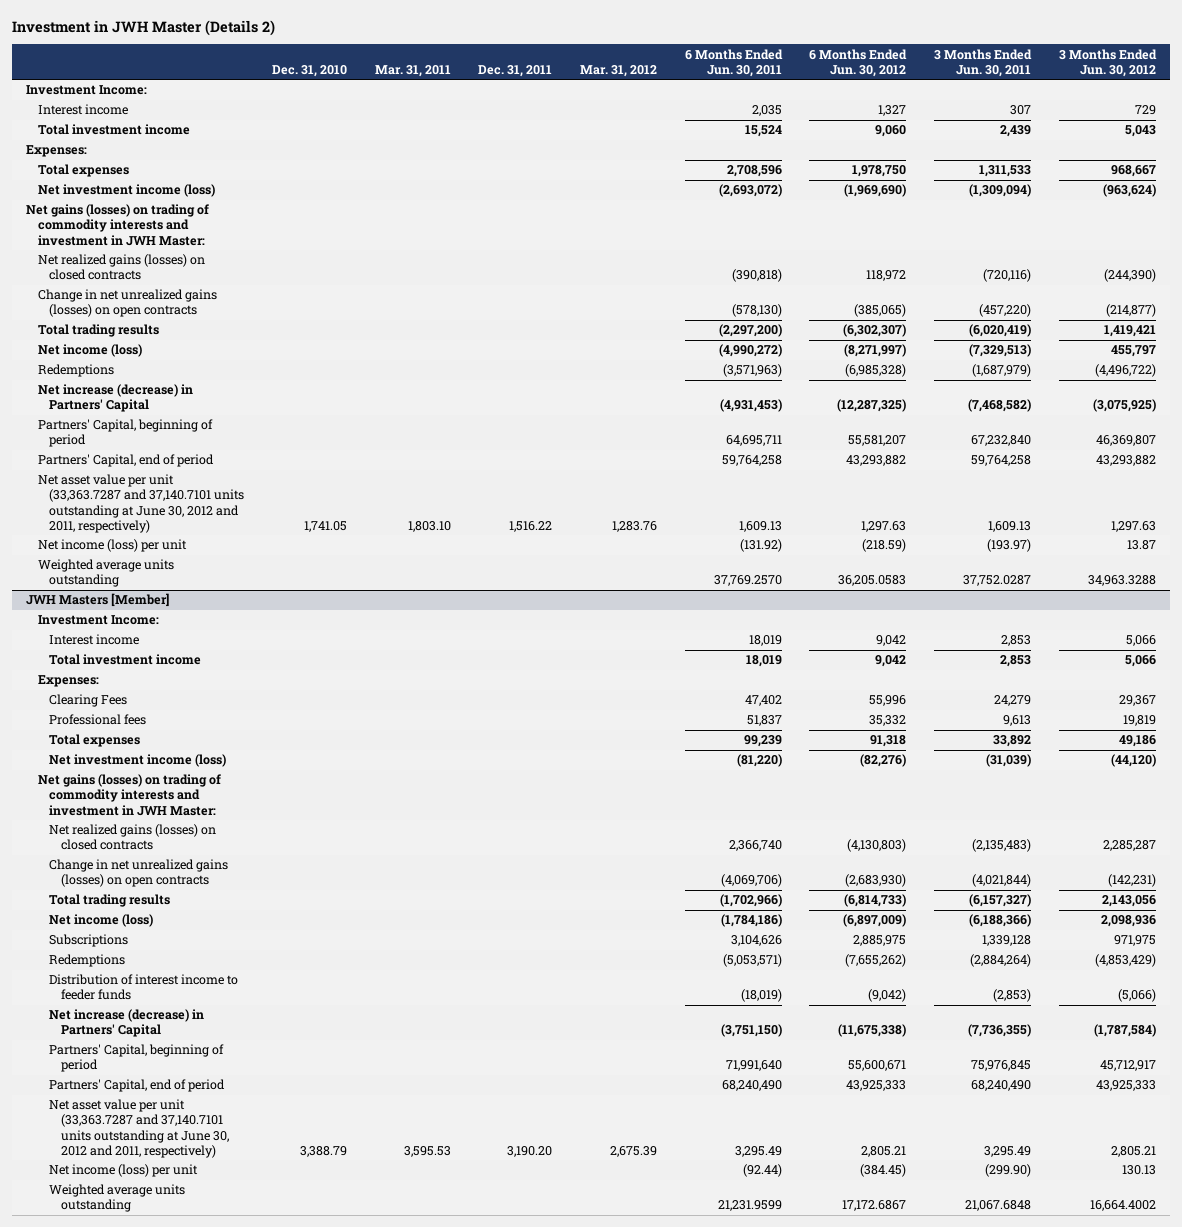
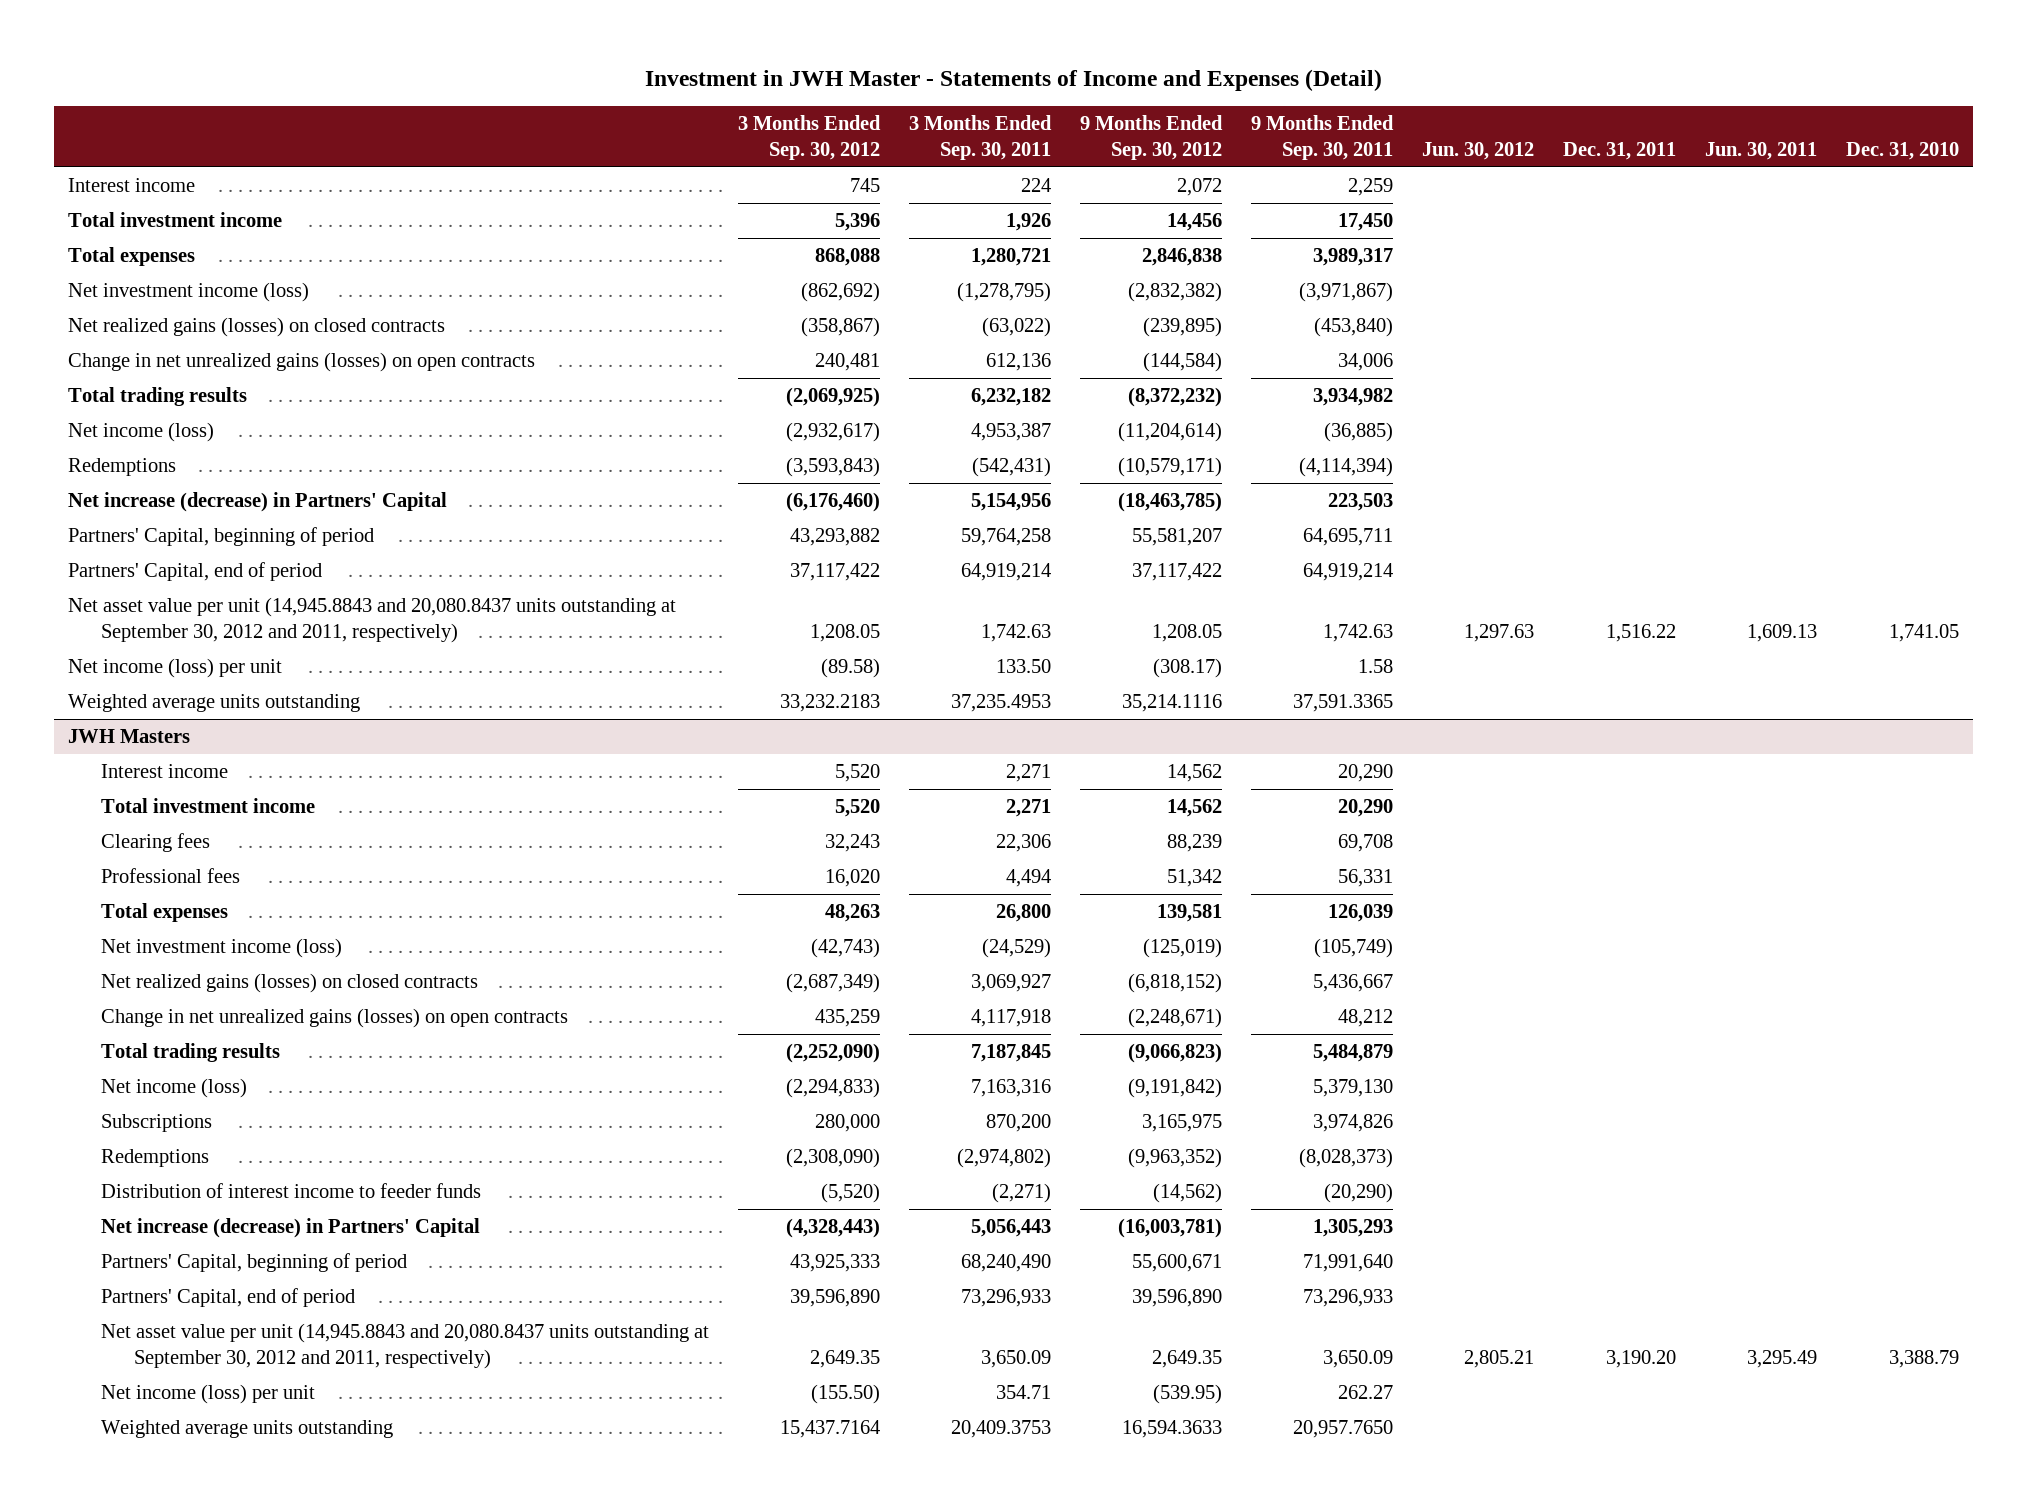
[12,19,276,36] Investment in JWH Master (Details 2) -> [644,68,1382,91] Investment in JWH Master - Statements of Income and Expenses (Detail)
[374,64,451,77] Mar. 31, 2011 -> none
[580,64,658,77] Mar. 31, 2012 -> none
[684,48,783,77] 6 Months Ended Jun. 30, 2011 -> none
[809,48,908,77] 6 Months Ended Jun. 30, 2012 -> none
[934,48,1033,77] 3 Months Ended Jun. 30, 2011 -> none
[1058,48,1157,77] 3 Months Ended Jun. 30, 2012 -> none
none -> [737,115,881,161] 3 Months Ended Sep. 30, 2012
none -> [908,115,1052,161] 3 Months Ended Sep. 30, 2011
none -> [1079,115,1223,161] 9 Months Ended Sep. 30, 2012
none -> [1250,115,1394,161] 9 Months Ended Sep. 30, 2011
none -> [1421,142,1534,161] Jun. 30, 2012
none -> [1704,142,1817,161] Jun. 30, 2011
[26,85,148,96] Investment Income: -> none
[26,145,88,158] Expenses: -> none
[26,204,210,246] Net gains (losses) on trading of commodity interests and investment in JWH Master: -> none
[37,474,245,533] Net asset value per unit (33,363.7287 and 37,140.7101 units outstanding at June 30, 2012 and 2011, respectively) -> [68,597,677,644] Net asset value per unit (14,945.8843 and 20,080.8437 units outstanding at September 30, 2012 and 2011, respectively)
[37,615,159,626] Investment Income: -> none
[26,593,170,608] JWH Masters [Member] -> [68,729,191,744] JWH Masters
[37,675,99,688] Expenses: -> none
[49,694,128,708] Clearing Fees -> [100,833,210,853] Clearing fees
[37,774,221,816] Net gains (losses) on trading of commodity interests and investment in JWH Master: -> none
[49,1099,229,1158] Net asset value per unit (33,363.7287 and 37,140.7101 units outstanding at June 30, 2012 and 2011, respectively) -> [100,1323,709,1370] Net asset value per unit (14,945.8843 and 20,080.8437 units outstanding at September 30, 2012 and 2011, respectively)

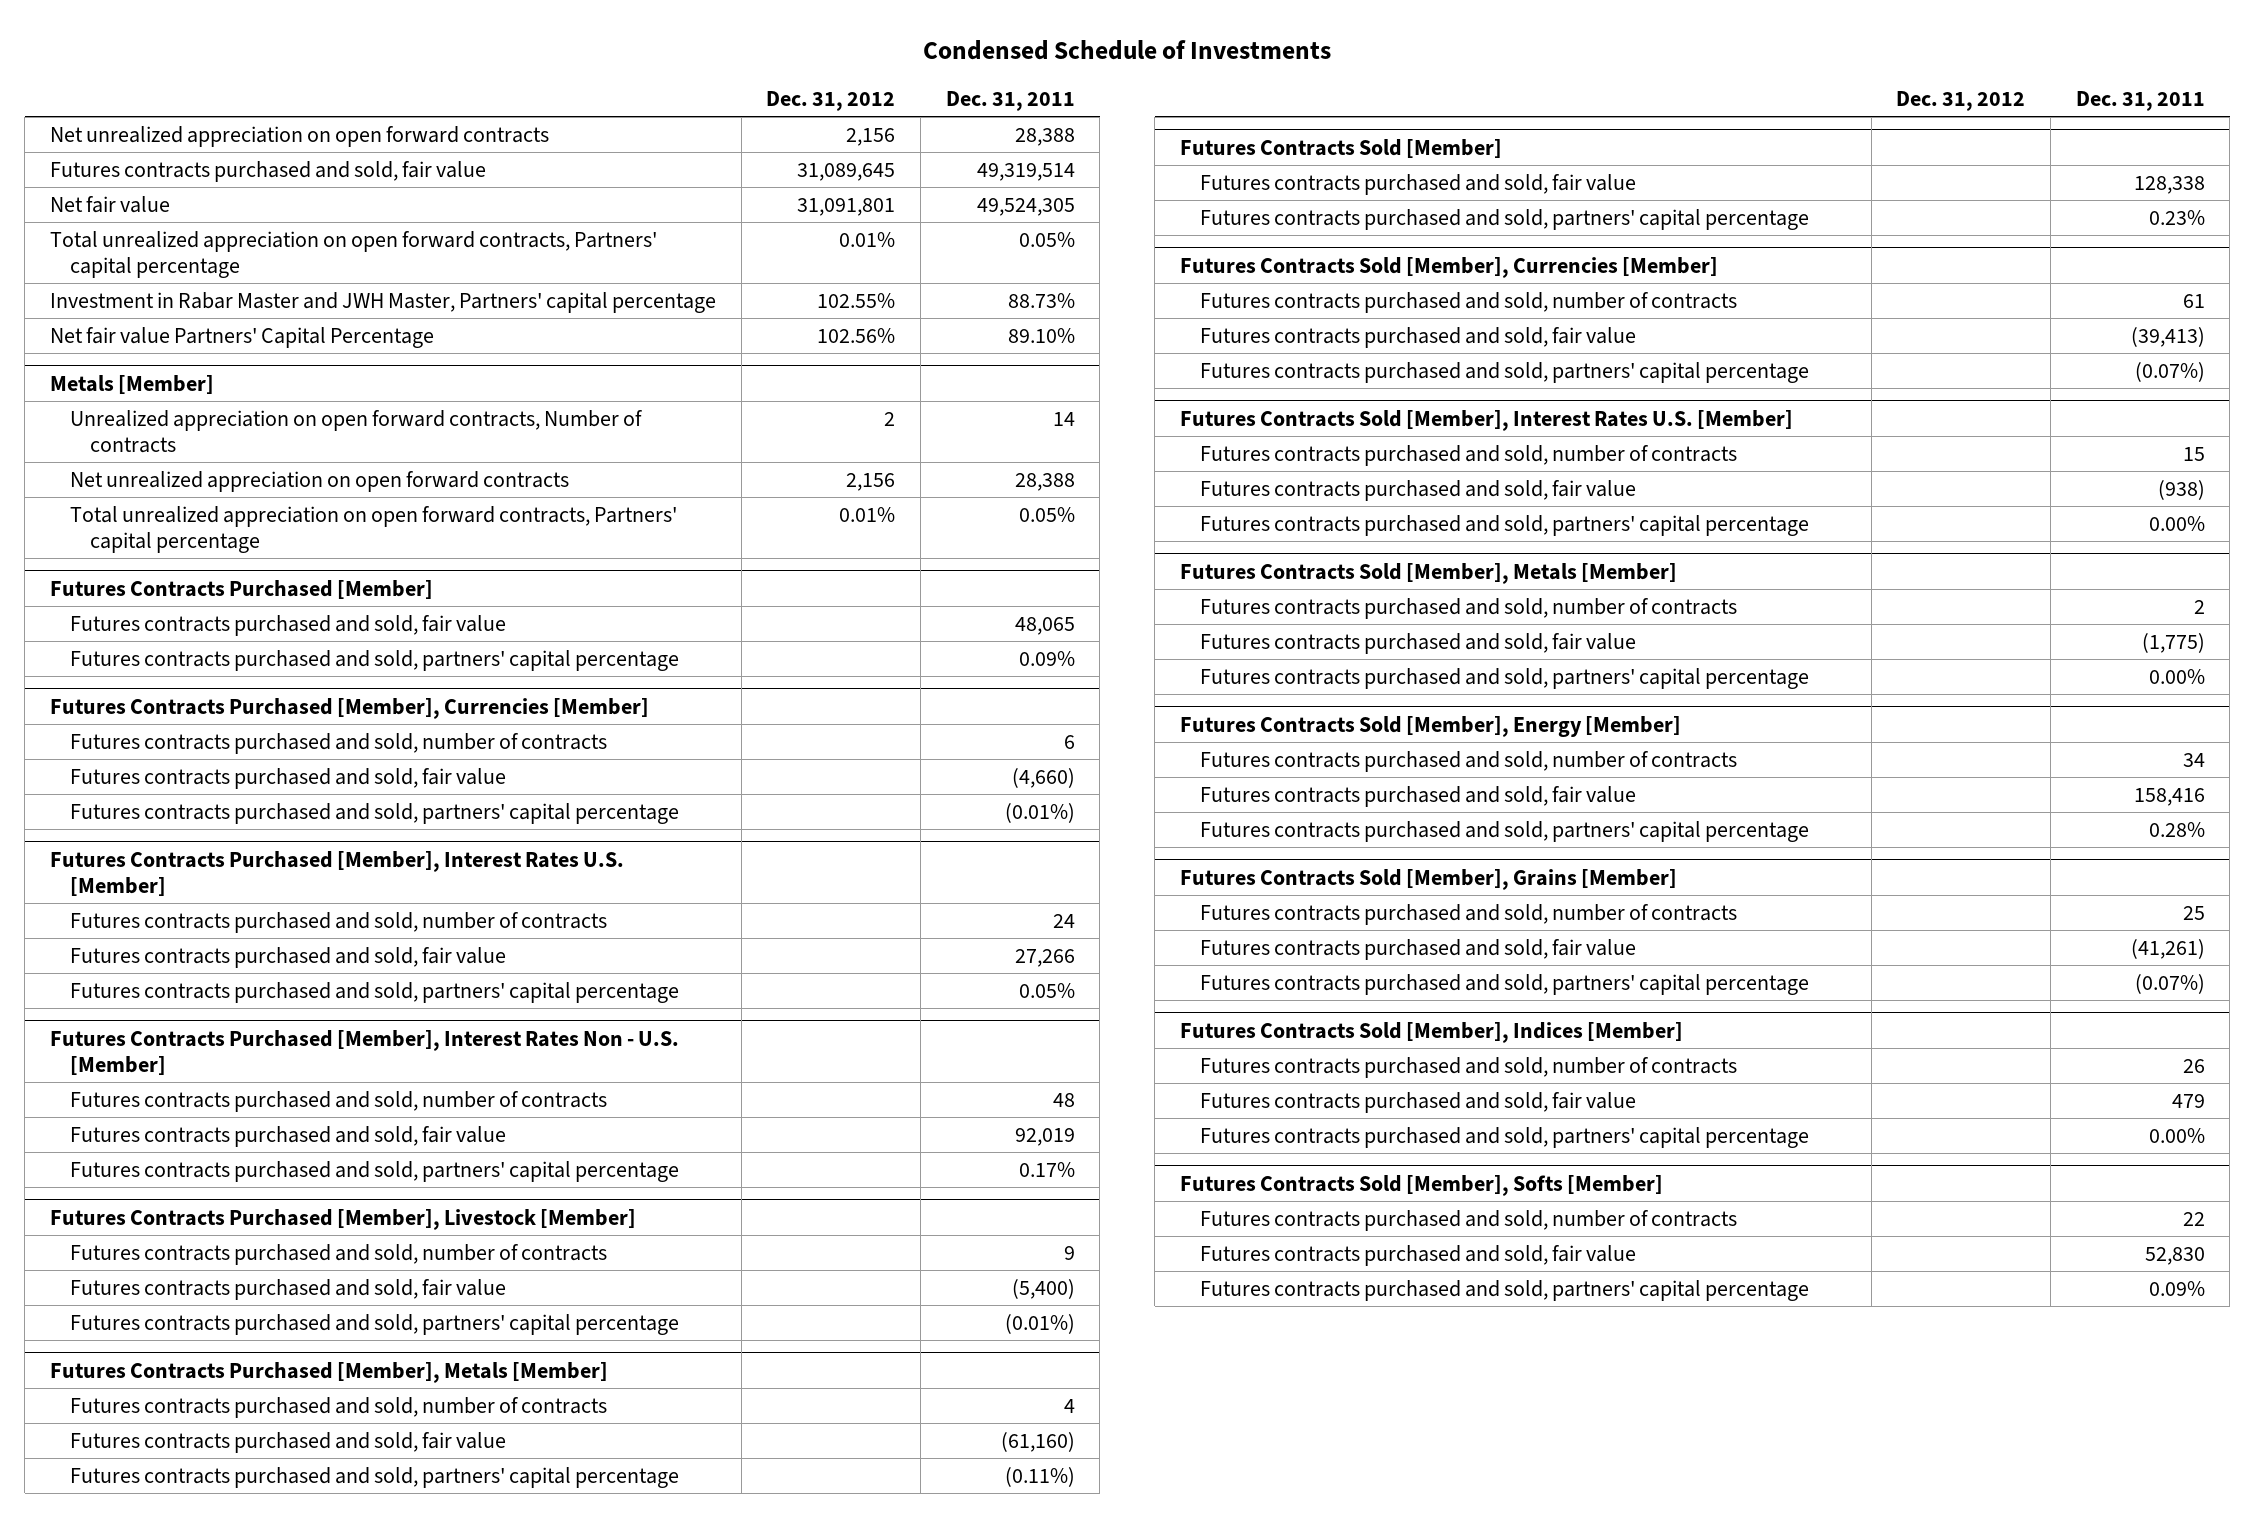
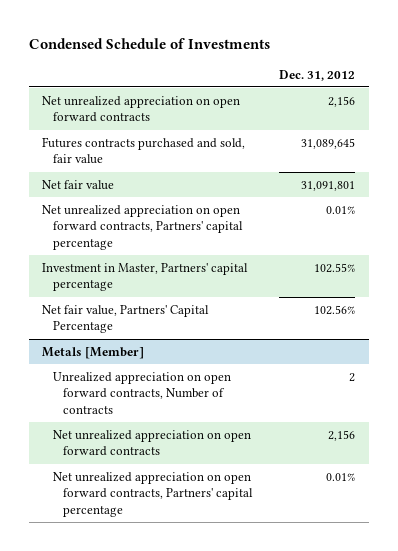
[945,90,1075,111] Dec. 31, 2011 -> none
[50,230,658,278] Total unrealized appreciation on open forward contracts, Partners' capital percentage -> [42,204,243,250] Net unrealized appreciation on open forward contracts, Partners' capital percentage
[50,291,717,313] Investment in Rabar Master and JWH Master, Partners' capital percentage -> [42,262,249,292] Investment in Master, Partners' capital percentage
[50,326,435,348] Net fair value Partners' Capital Percentage -> [42,304,210,334] Net fair value, Partners' Capital Percentage
[50,579,434,599] Futures Contracts Purchased [Member] -> none
[70,614,507,636] Futures contracts purchased and sold, fair value -> none
[70,649,680,671] Futures contracts purchased and sold, partners' capital percentage -> none
[50,697,650,719] Futures Contracts Purchased [Member], Currencies [Member] -> none
[70,732,608,754] Futures contracts purchased and sold, number of contracts -> none
[70,767,507,789] Futures contracts purchased and sold, fair value -> none
[70,802,680,824] Futures contracts purchased and sold, partners' capital percentage -> none
[50,850,625,896] Futures Contracts Purchased [Member], Interest Rates U.S. [Member] -> none
[70,911,608,933] Futures contracts purchased and sold, number of contracts -> none
[70,946,507,968] Futures contracts purchased and sold, fair value -> none
[70,981,680,1003] Futures contracts purchased and sold, partners' capital percentage -> none
[50,1029,680,1075] Futures Contracts Purchased [Member], Interest Rates Non - U.S. [Member] -> none
[70,1090,608,1112] Futures contracts purchased and sold, number of contracts -> none
[70,1125,507,1147] Futures contracts purchased and sold, fair value -> none
[70,1160,680,1182] Futures contracts purchased and sold, partners' capital percentage -> none
[50,1208,637,1230] Futures Contracts Purchased [Member], Livestock [Member] -> none
[70,1243,608,1265] Futures contracts purchased and sold, number of contracts -> none
[70,1278,507,1300] Futures contracts purchased and sold, fair value -> none
[70,1313,680,1335] Futures contracts purchased and sold, partners' capital percentage -> none
[50,1361,609,1383] Futures Contracts Purchased [Member], Metals [Member] -> none
[70,1396,608,1418] Futures contracts purchased and sold, number of contracts -> none
[70,1431,507,1453] Futures contracts purchased and sold, fair value -> none
[70,1466,680,1488] Futures contracts purchased and sold, partners' capital percentage -> none
[1179,138,1502,158] Futures Contracts Sold [Member] -> none
[1200,173,1637,195] Futures contracts purchased and sold, fair value -> none
[1200,208,1810,230] Futures contracts purchased and sold, partners' capital percentage -> none
[1179,256,1718,278] Futures Contracts Sold [Member], Currencies [Member] -> none
[1200,291,1738,313] Futures contracts purchased and sold, number of contracts -> none
[1200,326,1637,348] Futures contracts purchased and sold, fair value -> none
[1200,361,1810,383] Futures contracts purchased and sold, partners' capital percentage -> none
[1179,409,1793,431] Futures Contracts Sold [Member], Interest Rates U.S. [Member] -> none
[1200,444,1738,466] Futures contracts purchased and sold, number of contracts -> none
[1200,479,1637,501] Futures contracts purchased and sold, fair value -> none
[1200,514,1810,536] Futures contracts purchased and sold, partners' capital percentage -> none
[1179,562,1677,584] Futures Contracts Sold [Member], Metals [Member] -> none
[1200,597,1738,619] Futures contracts purchased and sold, number of contracts -> none
[1200,632,1637,654] Futures contracts purchased and sold, fair value -> none
[1200,667,1810,689] Futures contracts purchased and sold, partners' capital percentage -> none
[1179,715,1681,737] Futures Contracts Sold [Member], Energy [Member] -> none
[1200,750,1738,772] Futures contracts purchased and sold, number of contracts -> none
[1200,785,1637,807] Futures contracts purchased and sold, fair value -> none
[1200,820,1810,842] Futures contracts purchased and sold, partners' capital percentage -> none
[1179,868,1677,890] Futures Contracts Sold [Member], Grains [Member] -> none
[1200,903,1738,925] Futures contracts purchased and sold, number of contracts -> none
[1200,938,1637,960] Futures contracts purchased and sold, fair value -> none
[1200,973,1810,995] Futures contracts purchased and sold, partners' capital percentage -> none
[1179,1021,1683,1043] Futures Contracts Sold [Member], Indices [Member] -> none
[1200,1056,1738,1078] Futures contracts purchased and sold, number of contracts -> none
[1200,1091,1637,1113] Futures contracts purchased and sold, fair value -> none
[1200,1126,1810,1148] Futures contracts purchased and sold, partners' capital percentage -> none
[1179,1174,1663,1196] Futures Contracts Sold [Member], Softs [Member] -> none
[1200,1209,1738,1231] Futures contracts purchased and sold, number of contracts -> none
[1200,1244,1637,1266] Futures contracts purchased and sold, fair value -> none
[1200,1279,1810,1301] Futures contracts purchased and sold, partners' capital percentage -> none
[70,505,678,553] Total unrealized appreciation on open forward contracts, Partners' capital percentage -> [52,471,253,517] Net unrealized appreciation on open forward contracts, Partners' capital percentage

